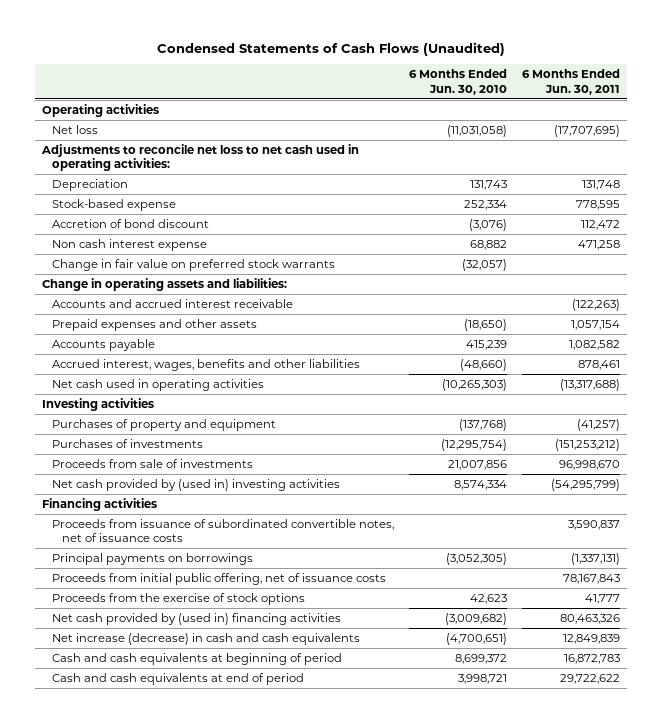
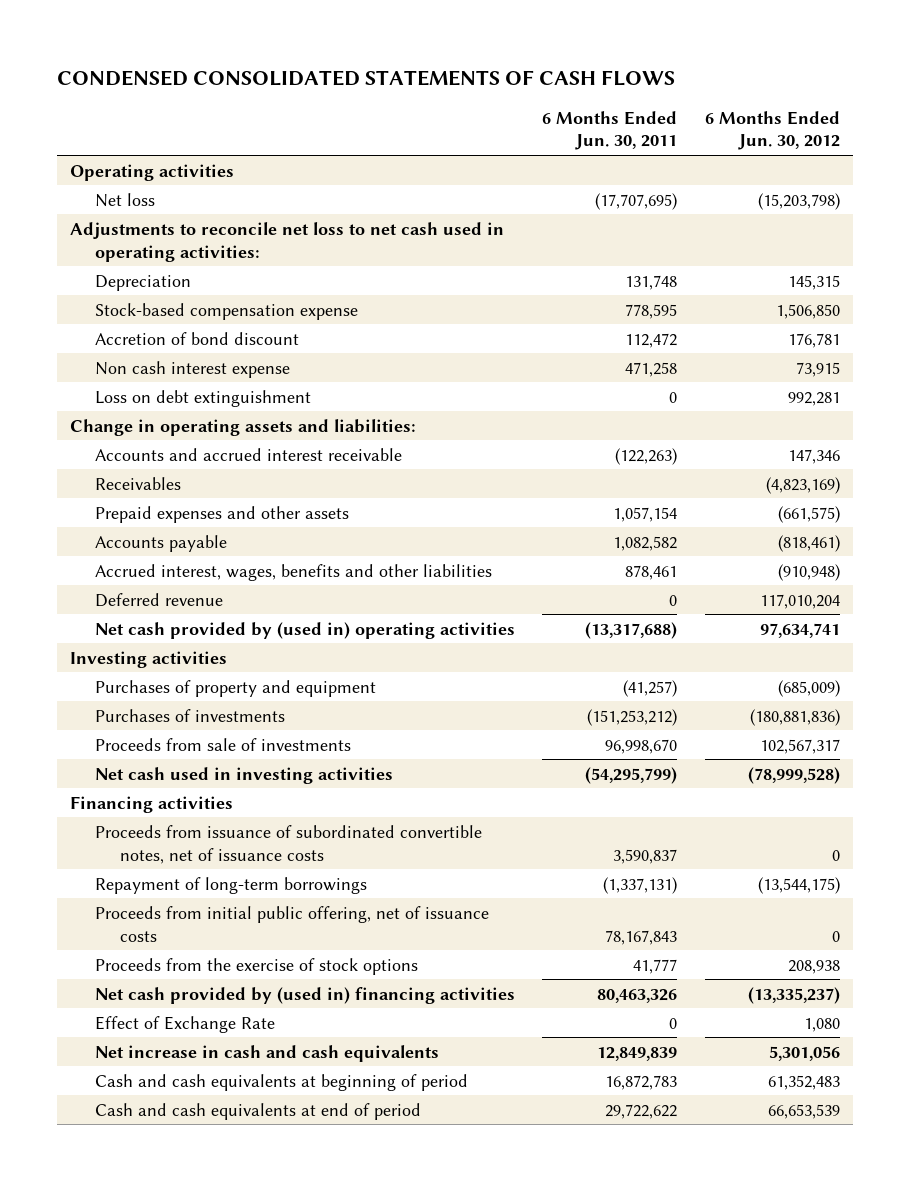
[157,41,506,56] Condensed Statements of Cash Flows (Unaudited) -> [56,69,675,86] CONDENSED CONSOLIDATED STATEMENTS OF CASH FLOWS
[409,69,508,95] 6 Months Ended Jun. 30, 2010 -> none
none -> [704,110,840,151] 6 Months Ended Jun. 30, 2012
[52,198,177,211] Stock-based expense -> [95,302,359,320] Stock-based compensation expense
[52,258,336,271] Change in fair value on preferred stock warrants -> none
none -> [95,389,312,407] Loss on debt extinguishment
none -> [95,476,182,490] Receivables
none -> [95,592,224,607] Deferred revenue
[52,378,265,391] Net cash used in operating activities -> [95,621,516,639] Net cash provided by (used in) operating activities
[52,478,341,491] Net cash provided by (used in) investing activities -> [95,766,394,784] Net cash used in investing activities
[52,552,254,565] Principal payments on borrowings -> [95,876,368,894] Repayment of long-term borrowings
none -> [95,1015,276,1033] Effect of Exchange Rate
[52,632,361,645] Net increase (decrease) in cash and cash equivalents -> [95,1044,440,1062] Net increase in cash and cash equivalents

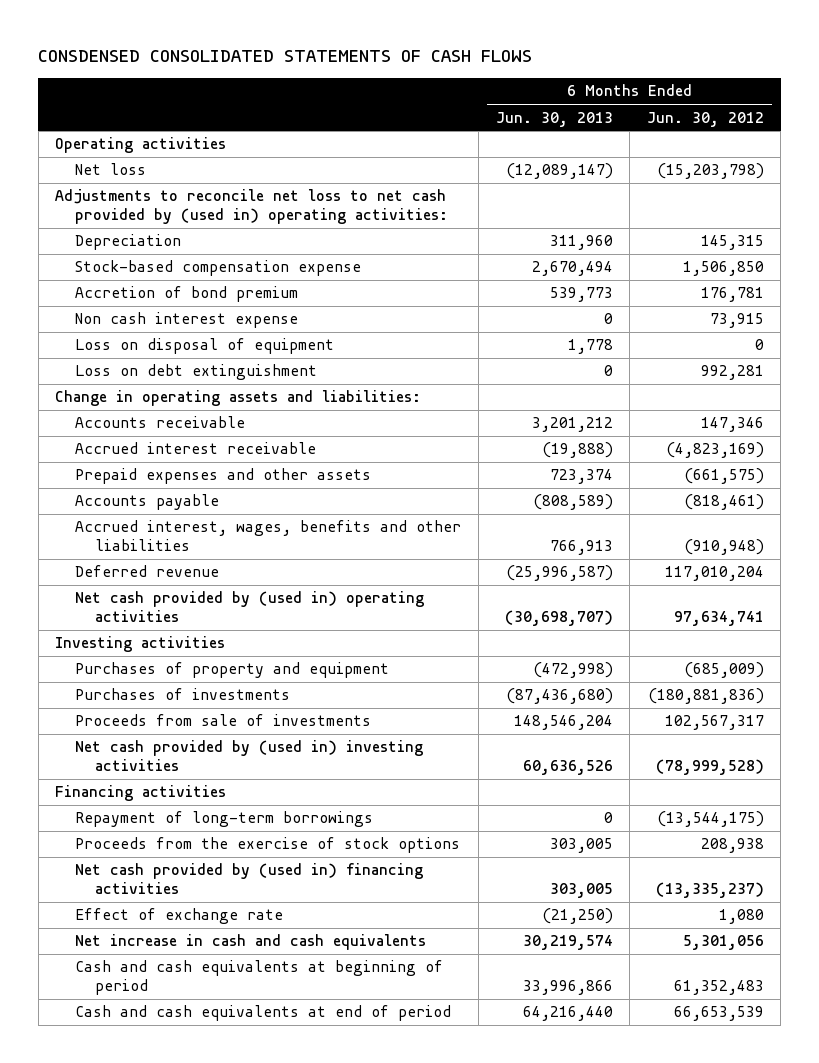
[56,69,675,86] CONDENSED CONSOLIDATED STATEMENTS OF CASH FLOWS -> [38,50,533,63] CONSDENSED CONSOLIDATED STATEMENTS OF CASH FLOWS
[542,110,678,151] 6 Months Ended Jun. 30, 2011 -> none
none -> [495,111,613,127] Jun. 30, 2013
[70,221,505,262] Adjustments to reconcile net loss to net cash used in operating activities: -> [55,189,449,224] Adjustments to reconcile net loss to net cash provided by (used in) operating activities:
[95,331,300,345] Accretion of bond discount -> [75,286,299,303] Accretion of bond premium
none -> [75,338,335,355] Loss on disposal of equipment
[95,447,403,461] Accounts and accrued interest receivable -> [75,416,246,429] Accounts receivable
[95,476,182,490] Receivables -> [75,442,317,455] Accrued interest receivable
[95,766,394,784] Net cash used in investing activities -> [75,740,424,771] Net cash provided by (used in) investing activities
[95,824,483,864] Proceeds from issuance of subordinated convertible notes, net of issuance costs -> none
[95,905,490,942] Proceeds from initial public offering, net of issuance costs -> none
[95,1015,276,1033] Effect of Exchange Rate -> [75,908,284,925] Effect of exchange rate

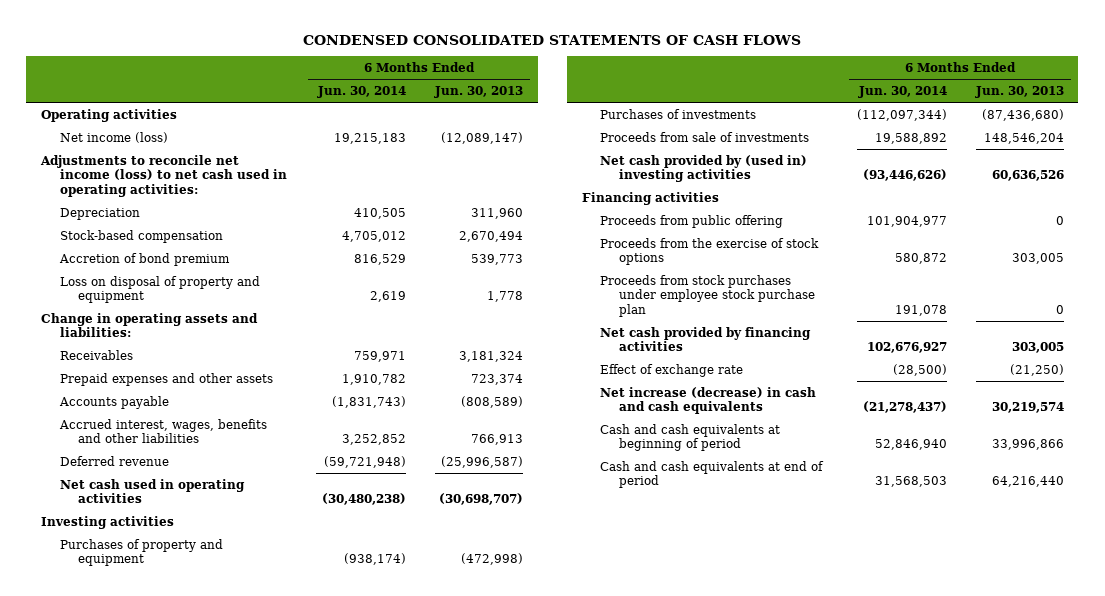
[38,50,533,63] CONSDENSED CONSOLIDATED STATEMENTS OF CASH FLOWS -> [303,34,802,45] CONDENSED CONSOLIDATED STATEMENTS OF CASH FLOWS
[646,111,764,127] Jun. 30, 2012 -> none
none -> [316,86,406,99] Jun. 30, 2014
[75,163,147,176] Net loss -> [59,131,168,143] Net income (loss)
[55,189,449,224] Adjustments to reconcile net loss to net cash provided by (used in) operating activities: -> [39,154,287,197] Adjustments to reconcile net income (loss) to net cash used in operating activities:
[75,260,362,277] Stock-based compensation expense -> [59,229,223,243] Stock-based compensation
[75,312,299,329] Non cash interest expense -> none
[75,364,318,381] Loss on debt extinguishment -> none
[75,338,335,355] Loss on disposal of equipment -> [59,275,260,304] Loss on disposal of property and equipment
[75,416,246,429] Accounts receivable -> none
[75,442,317,455] Accrued interest receivable -> none
none -> [59,349,133,360] Receivables
[75,591,425,622] Net cash provided by (used in) operating activities -> [59,478,245,504] Net cash used in operating activities
[75,811,374,828] Repayment of long-term borrowings -> none
none -> [600,214,784,228] Proceeds from public offering
none -> [600,274,816,317] Proceeds from stock purchases under employee stock purchase plan
[75,863,424,894] Net cash provided by (used in) financing activities -> [600,326,812,352] Net cash provided by financing activities
[75,934,427,951] Net increase in cash and cash equivalents -> [600,386,817,415] Net increase (decrease) in cash and cash equivalents

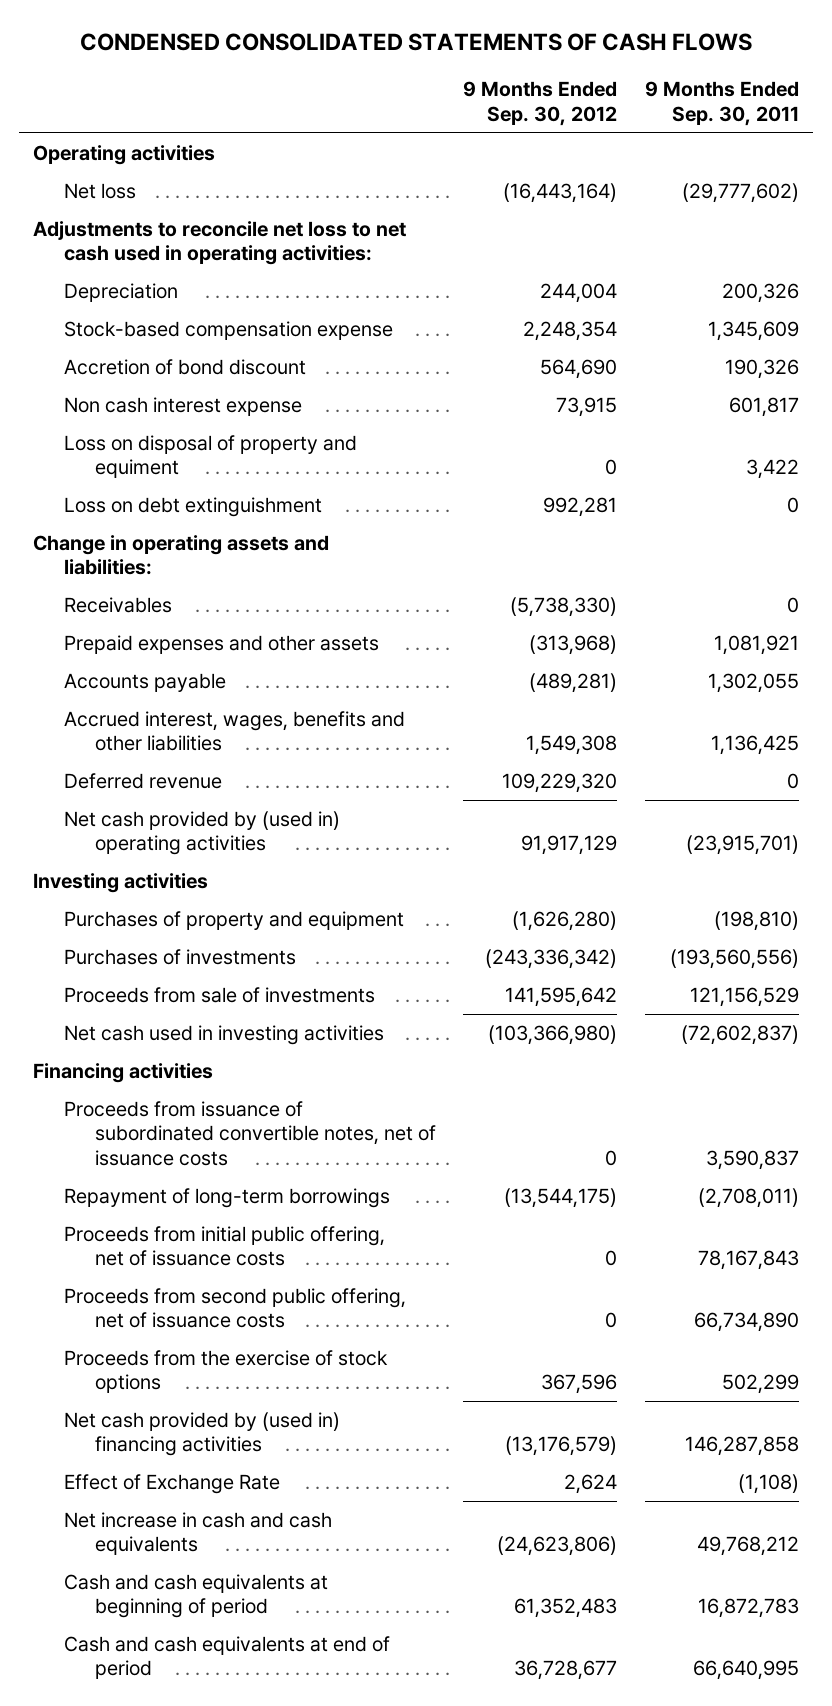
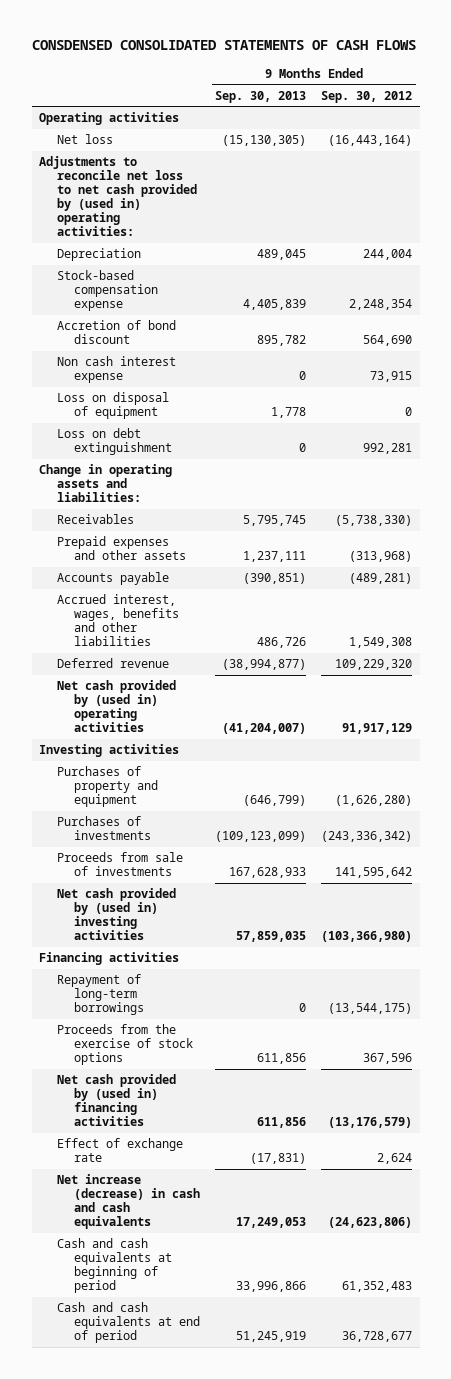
[79,33,752,52] CONDENSED CONSOLIDATED STATEMENTS OF CASH FLOWS -> [31,40,416,51] CONSDENSED CONSOLIDATED STATEMENTS OF CASH FLOWS
[644,81,799,126] 9 Months Ended Sep. 30, 2011 -> none
none -> [215,90,307,103] Sep. 30, 2013
[32,221,406,266] Adjustments to reconcile net loss to net cash used in operating activities: -> [39,156,197,237] Adjustments to reconcile net loss to net cash provided by (used in) operating activities:
[63,435,357,479] Loss on disposal of property and equiment -> [56,392,169,420] Loss on disposal of equipment
[63,1025,384,1046] Net cash used in investing activities -> [56,888,176,941] Net cash provided by (used in) investing activities
[63,1101,436,1166] Proceeds from issuance of subordinated convertible notes, net of issuance costs -> none
[63,1226,385,1267] Proceeds from initial public offering, net of issuance costs -> none
[63,1288,406,1329] Proceeds from second public offering, net of issuance costs -> none
[63,1474,280,1495] Effect of Exchange Rate -> [56,1138,183,1163] Effect of exchange rate
[63,1512,332,1556] Net increase in cash and cash equivalents -> [56,1174,201,1230] Net increase (decrease) in cash and cash equivalents

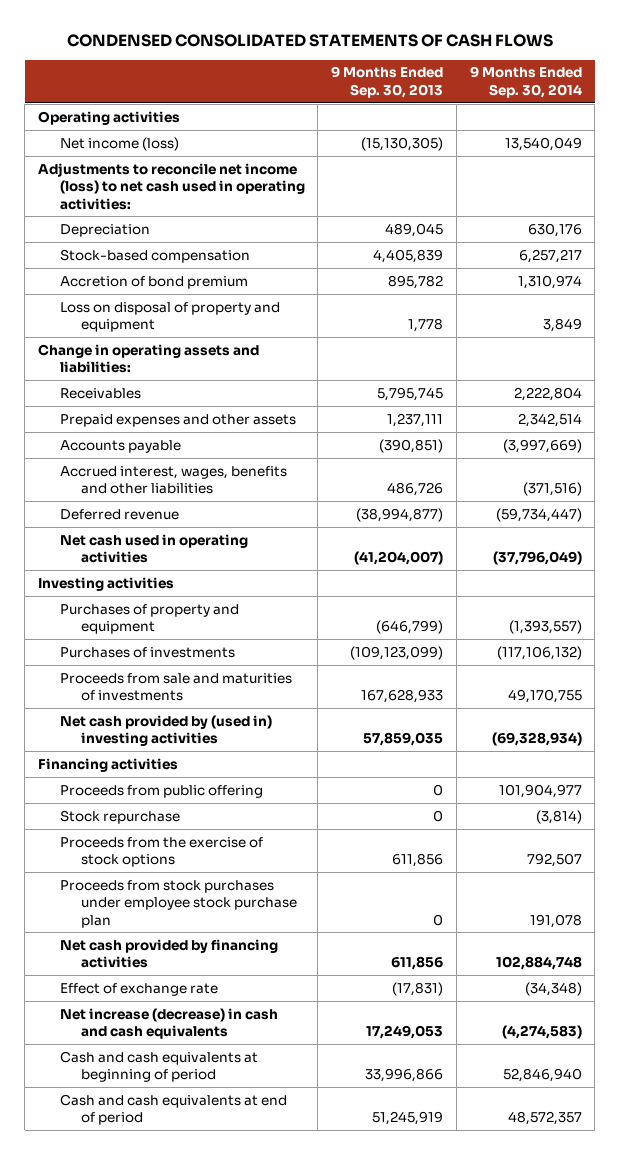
[31,40,416,51] CONSDENSED CONSOLIDATED STATEMENTS OF CASH FLOWS -> [66,33,553,47] CONDENSED CONSOLIDATED STATEMENTS OF CASH FLOWS
[321,90,413,103] Sep. 30, 2012 -> none
none -> [469,66,582,98] 9 Months Ended Sep. 30, 2014
[56,134,113,145] Net loss -> [59,136,179,151] Net income (loss)
[39,156,197,237] Adjustments to reconcile net loss to net cash provided by (used in) operating activities: -> [37,162,305,210] Adjustments to reconcile net income (loss) to net cash used in operating activities:
[56,356,176,384] Non cash interest expense -> none
[56,428,173,456] Loss on debt extinguishment -> none
[56,270,159,312] Stock-based compensation expense -> [59,248,250,263] Stock-based compensation
[56,320,176,345] Accretion of bond discount -> [59,275,248,289] Accretion of bond premium
[56,392,169,420] Loss on disposal of equipment -> [59,301,280,333] Loss on disposal of property and equipment
[56,680,176,733] Net cash provided by (used in) operating activities -> [59,533,248,564] Net cash used in operating activities
[56,852,183,877] Proceeds from sale of investments -> [59,672,292,702] Proceeds from sale and maturities of investments
[56,974,145,1016] Repayment of long-term borrowings -> none
none -> [59,784,263,798] Proceeds from public offering
none -> [59,809,180,824] Stock repurchase
none -> [59,879,298,928] Proceeds from stock purchases under employee stock purchase plan
[56,1074,176,1127] Net cash provided by (used in) financing activities -> [59,938,278,969] Net cash provided by financing activities

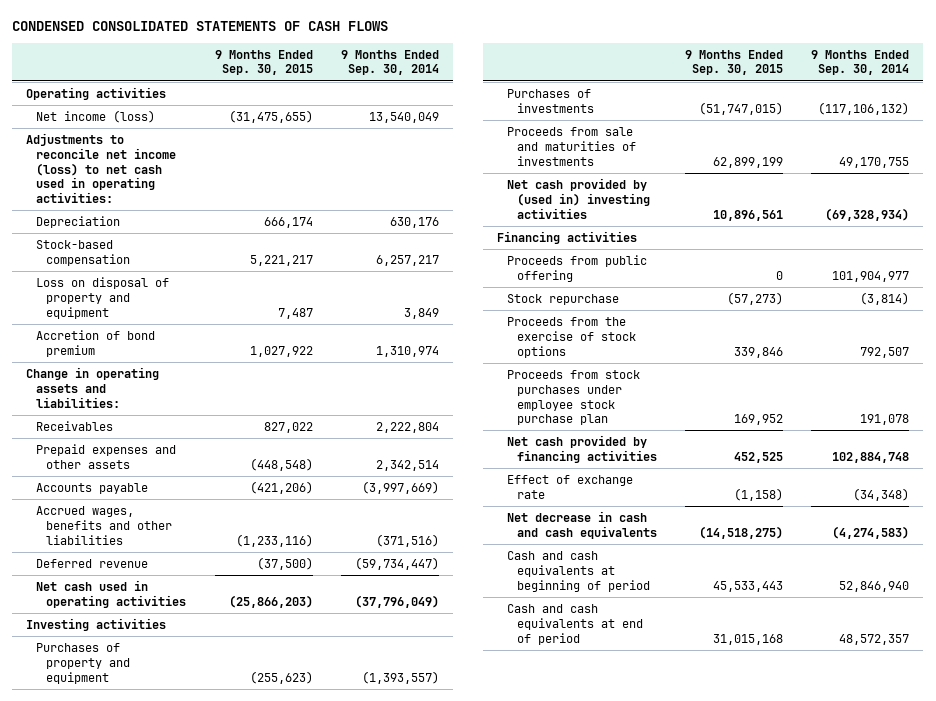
[331,66,444,98] 9 Months Ended Sep. 30, 2013 -> none
none -> [214,49,313,76] 9 Months Ended Sep. 30, 2015
[59,275,248,289] Accretion of bond premium -> [36,329,156,357] Accretion of bond premium
[59,465,287,495] Accrued interest, wages, benefits and other liabilities -> [36,505,173,545] Accrued wages, benefits and other liabilities
[59,1007,278,1040] Net increase (decrease) in cash and cash equivalents -> [506,510,657,539] Net decrease in cash and cash equivalents

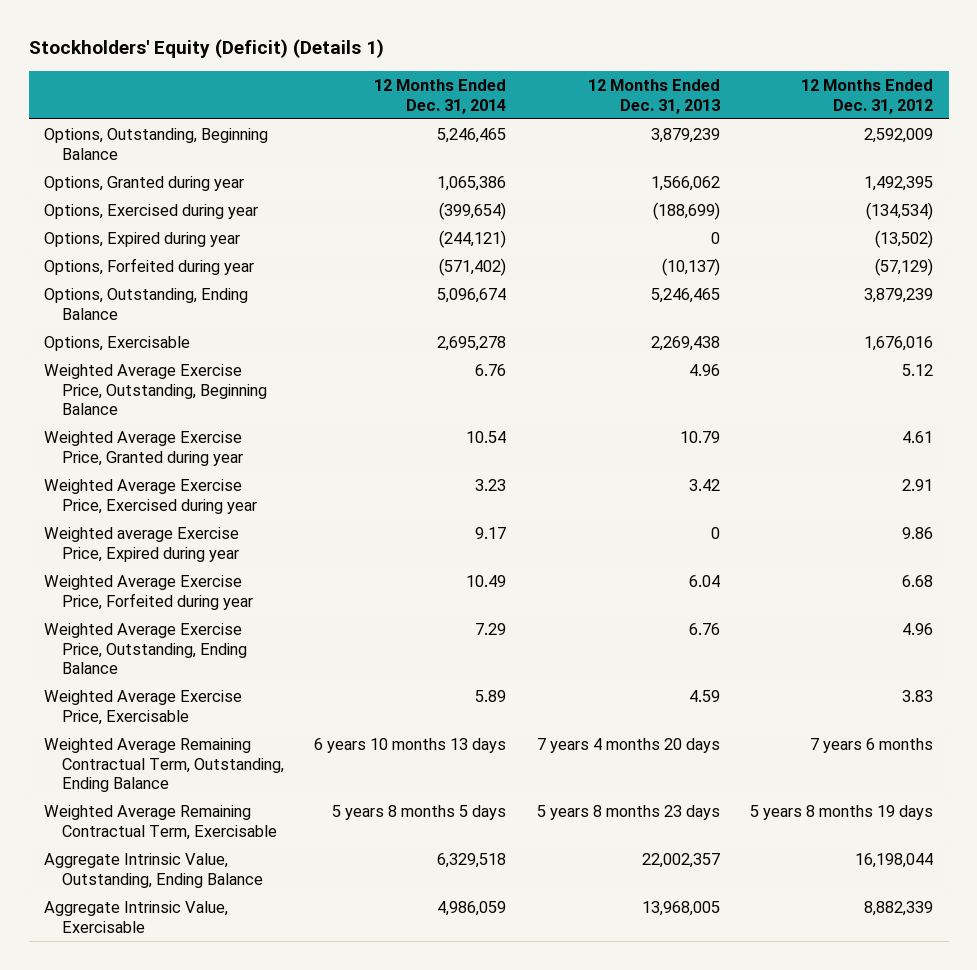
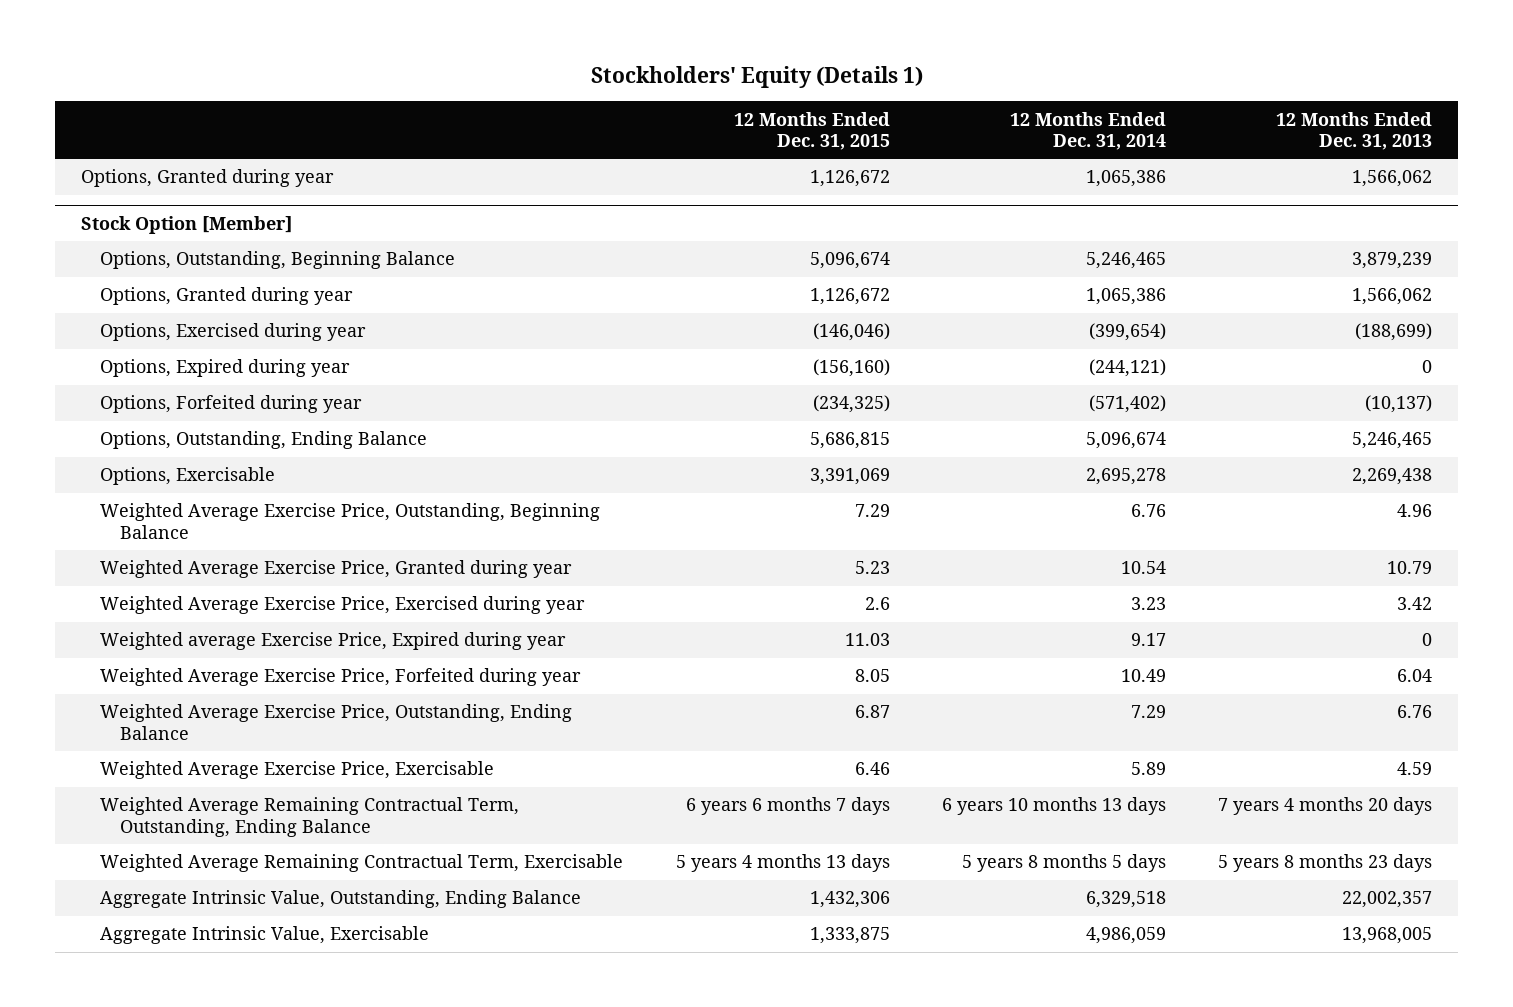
[28,39,384,59] Stockholders' Equity (Deficit) (Details 1) -> [590,66,923,89] Stockholders' Equity (Details 1)
[801,78,934,114] 12 Months Ended Dec. 31, 2012 -> none
none -> [733,111,890,150] 12 Months Ended Dec. 31, 2015
none -> [80,169,334,188] Options, Granted during year
none -> [80,215,292,234] Stock Option [Member]

